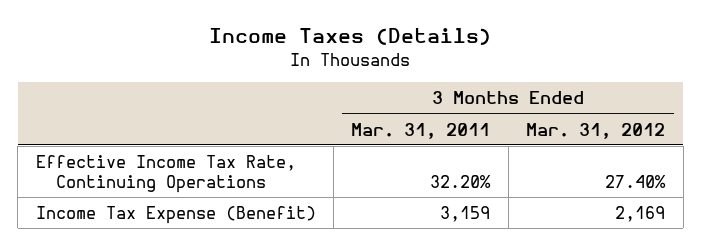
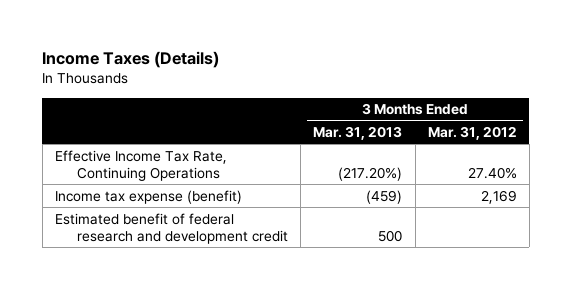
[351,122,491,139] Mar. 31, 2011 -> none
none -> [313,126,403,141] Mar. 31, 2013
[35,205,316,224] Income Tax Expense (Benefit) -> [55,189,243,204] Income tax expense (benefit)
none -> [55,212,289,244] Estimated benefit of federal research and development credit

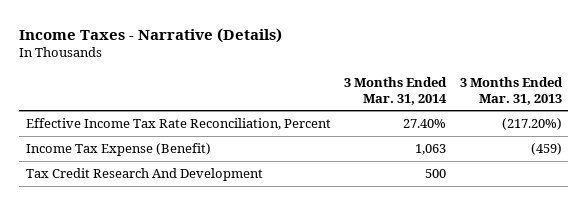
[42,51,220,69] Income Taxes (Details) -> [19,27,283,43] Income Taxes - Narrative (Details)
[427,126,517,141] Mar. 31, 2012 -> none
none -> [344,77,448,105] 3 Months Ended Mar. 31, 2014
[55,212,289,244] Estimated benefit of federal research and development credit -> none
[55,149,228,181] Effective Income Tax Rate, Continuing Operations -> [26,117,332,130] Effective Income Tax Rate Reconciliation, Percent
[55,189,243,204] Income tax expense (benefit) -> [26,142,212,156] Income Tax Expense (Benefit)
none -> [26,167,264,181] Tax Credit Research And Development

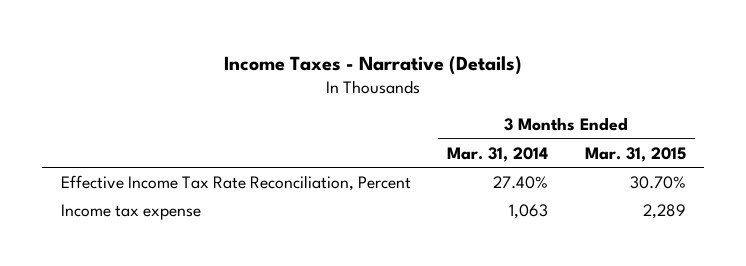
[459,77,563,105] 3 Months Ended Mar. 31, 2013 -> none
none -> [584,146,686,162] Mar. 31, 2015
[26,167,264,181] Tax Credit Research And Development -> none
[26,142,212,156] Income Tax Expense (Benefit) -> [60,203,201,220] Income tax expense

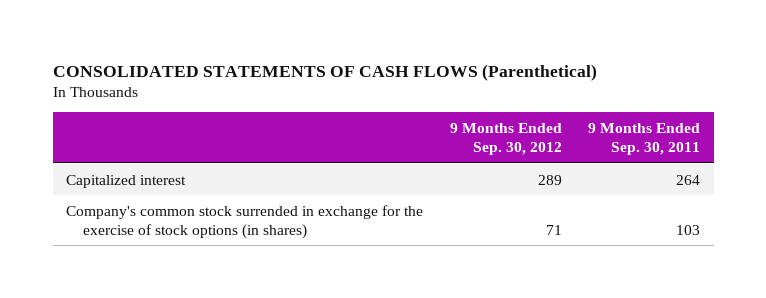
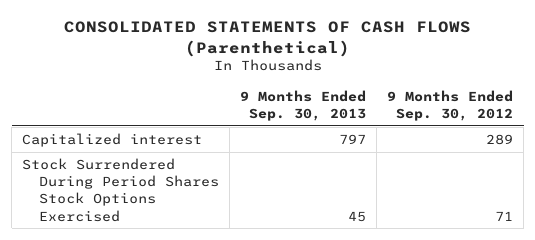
[588,122,701,156] 9 Months Ended Sep. 30, 2011 -> none
none -> [240,89,367,121] 9 Months Ended Sep. 30, 2013
[66,204,424,239] Company's common stock surrended in exchange for the exercise of stock options (in shares) -> [22,158,220,222] Stock Surrendered During Period Shares Stock Options Exercised

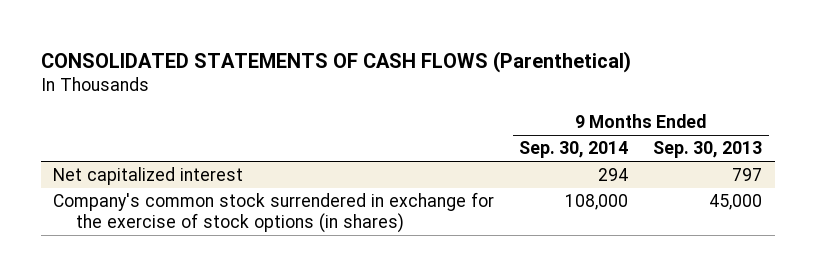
[387,89,514,121] 9 Months Ended Sep. 30, 2012 -> none
none -> [519,141,629,159] Sep. 30, 2014
[22,133,203,148] Capitalized interest -> [53,167,244,186] Net capitalized interest
[22,158,220,222] Stock Surrendered During Period Shares Stock Options Exercised -> [53,192,495,234] Company's common stock surrendered in exchange for the exercise of stock options (in shares)
[348,210,367,222] 45 -> [709,194,763,211] 45,000

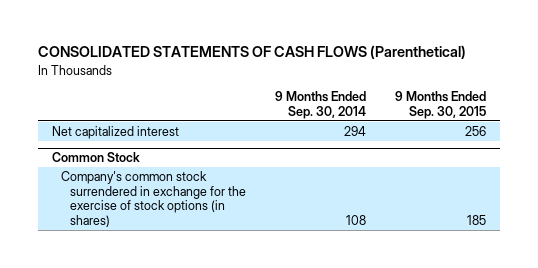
[653,141,763,159] Sep. 30, 2013 -> none
none -> [394,91,486,119] 9 Months Ended Sep. 30, 2015
none -> [52,152,141,163] Common Stock
[565,194,629,211] 108,000 -> [345,214,366,225] 108

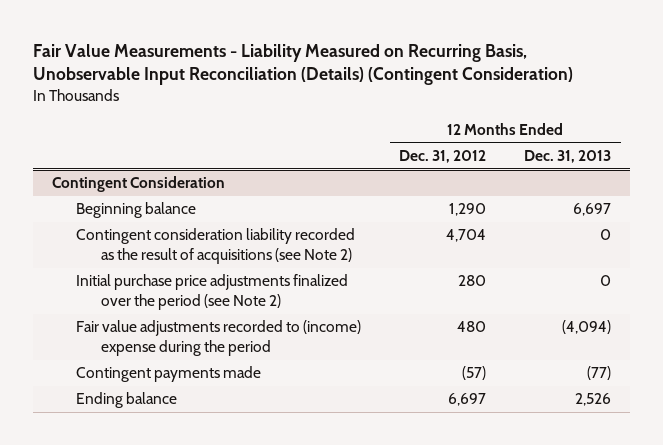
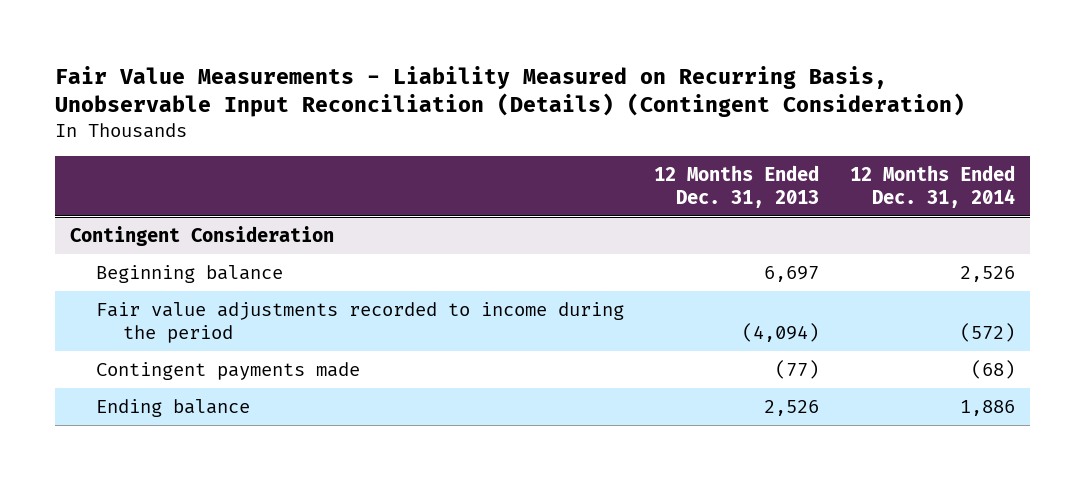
[399,150,487,164] Dec. 31, 2012 -> none
none -> [849,164,1015,208] 12 Months Ended Dec. 31, 2014
[76,228,356,265] Contingent consideration liability recorded as the result of acquisitions (see Note 2) -> none
[76,274,349,311] Initial purchase price adjustments finalized over the period (see Note 2) -> none
[76,320,362,357] Fair value adjustments recorded to (income) expense during the period -> [96,302,625,343] Fair value adjustments recorded to income during the period

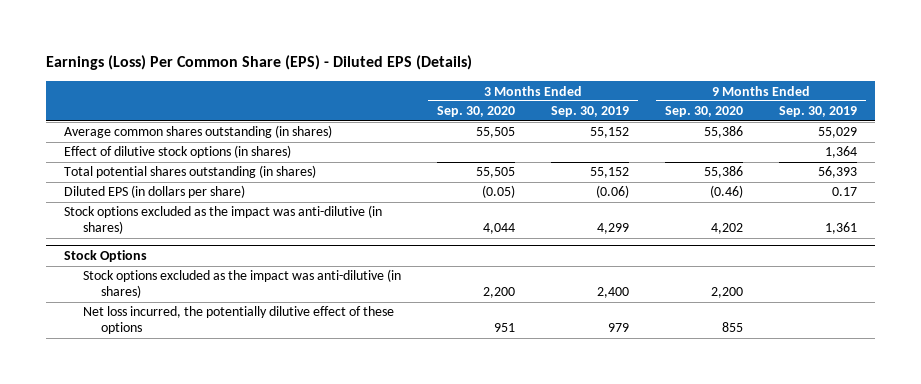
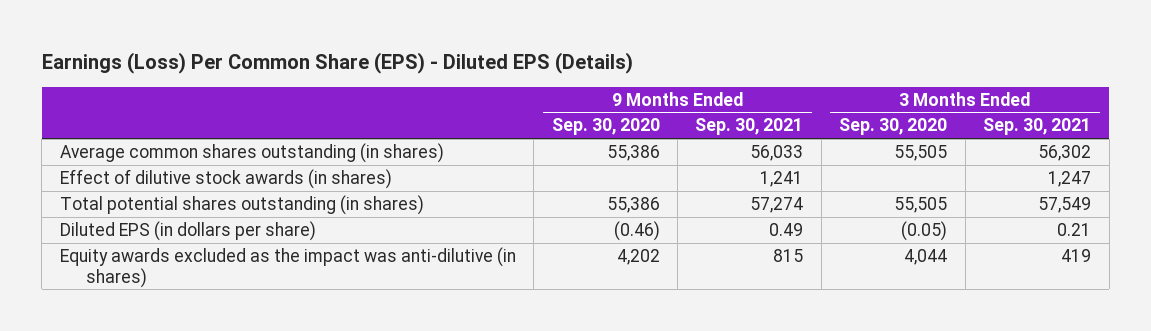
[550,106,629,118] Sep. 30, 2019 -> none
[778,106,857,118] Sep. 30, 2019 -> none
none -> [695,118,804,136] Sep. 30, 2021
none -> [983,118,1092,136] Sep. 30, 2021
[64,145,292,159] Effect of dilutive stock options (in shares) -> [59,169,392,190] Effect of dilutive stock awards (in shares)
[64,250,148,263] Stock Options -> none
[82,269,401,299] Stock options excluded as the impact was anti-dilutive (in shares) -> none
[82,306,394,335] Net loss incurred, the potentially dilutive effect of these options -> none
[64,205,383,235] Stock options excluded as the impact was anti-dilutive (in shares) -> [59,247,516,288] Equity awards excluded as the impact was anti-dilutive (in shares)

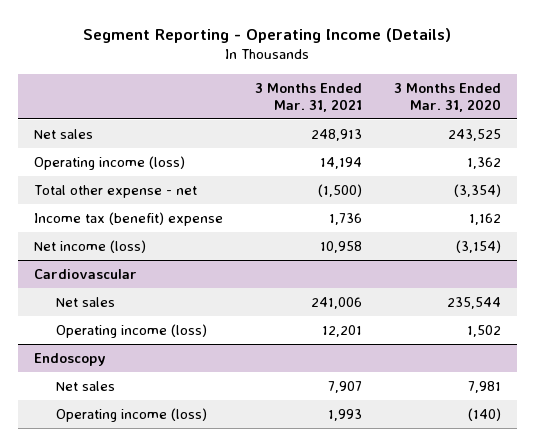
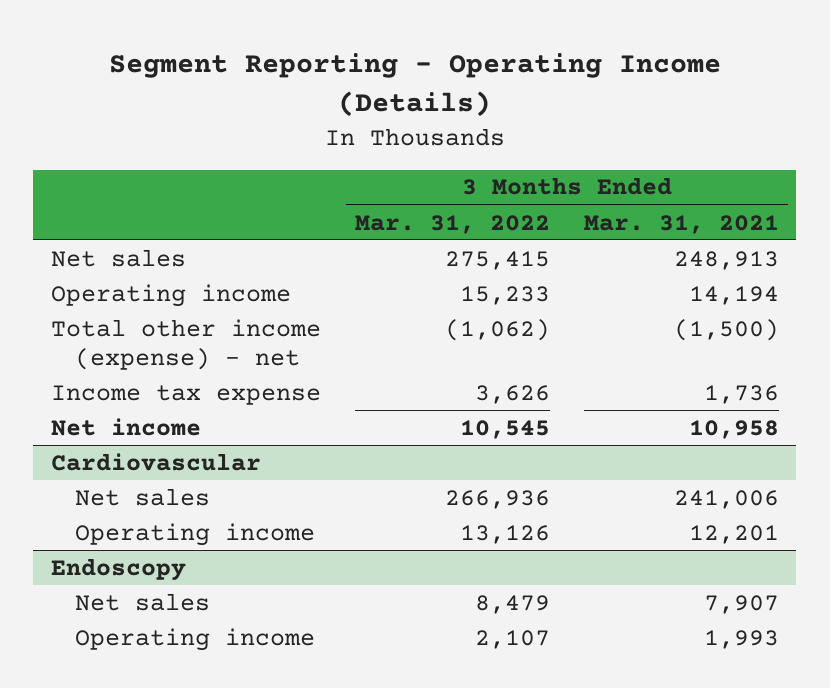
[394,82,502,112] 3 Months Ended Mar. 31, 2020 -> none
none -> [354,214,550,234] Mar. 31, 2022
[33,155,185,170] Operating income (loss) -> [50,283,291,307] Operating income
[33,184,197,198] Total other expense - net -> [50,318,321,370] Total other income (expense) - net
[33,211,223,226] Income tax (benefit) expense -> [50,384,321,405] Income tax expense
[33,239,146,253] Net income (loss) -> [50,417,201,436] Net income
[56,323,208,338] Operating income (loss) -> [75,522,316,546] Operating income
[56,407,208,422] Operating income (loss) -> [75,627,316,651] Operating income

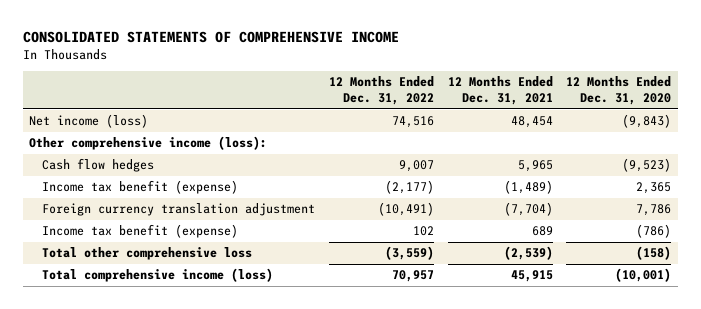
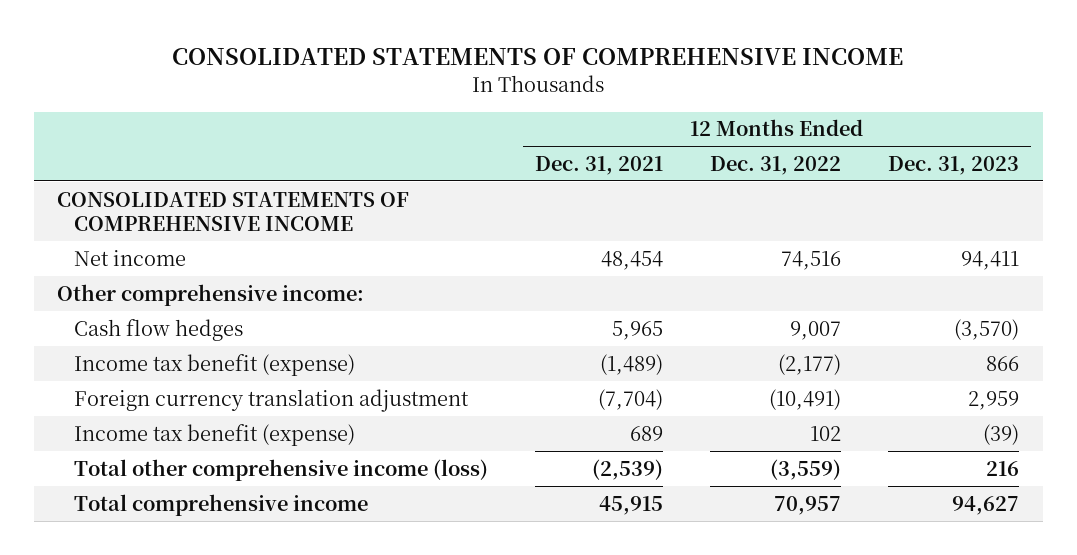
[566,76,672,106] 12 Months Ended Dec. 31, 2020 -> none
none -> [888,155,1020,175] Dec. 31, 2023
none -> [57,191,410,232] CONSOLIDATED STATEMENTS OF COMPREHENSIVE INCOME
[29,114,149,129] Net income (loss) -> [73,249,186,266] Net income
[29,136,268,151] Other comprehensive income (loss): -> [57,283,365,306] Other comprehensive income:
[42,247,253,261] Total other comprehensive loss -> [73,458,488,481] Total other comprehensive income (loss)
[42,268,274,283] Total comprehensive income (loss) -> [73,493,368,516] Total comprehensive income

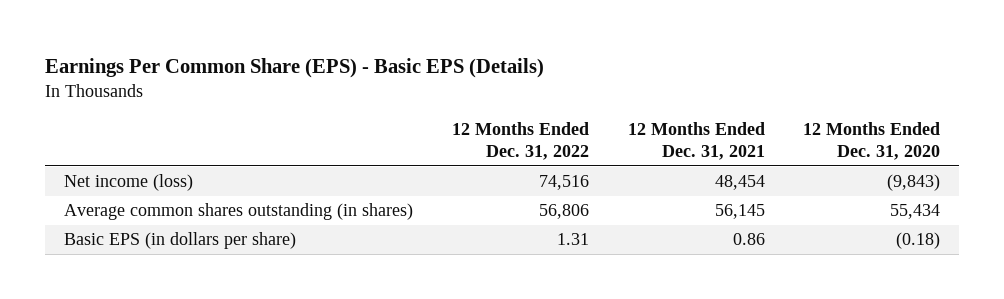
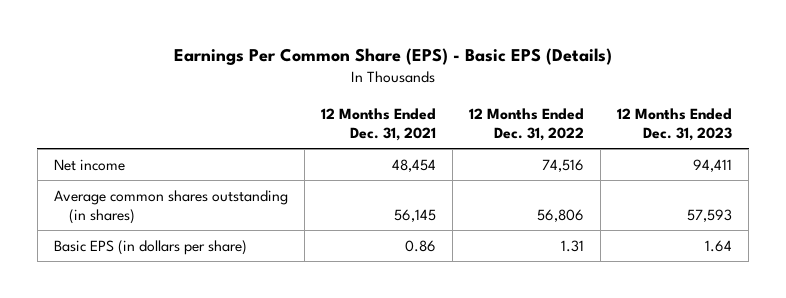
[803,122,941,161] 12 Months Ended Dec. 31, 2020 -> none
none -> [617,107,733,141] 12 Months Ended Dec. 31, 2023
[64,174,194,192] Net income (loss) -> [53,158,125,171] Net income

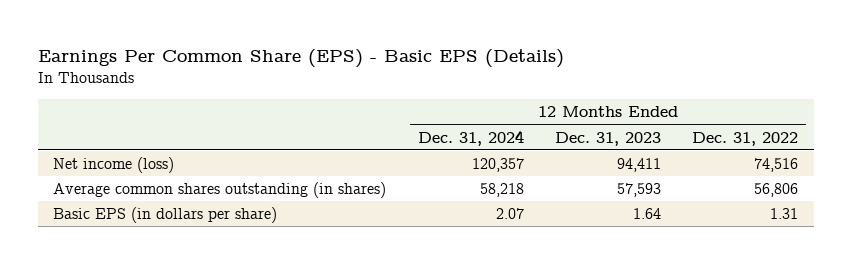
[320,107,436,141] 12 Months Ended Dec. 31, 2021 -> none
none -> [417,129,524,146] Dec. 31, 2024
[53,158,125,171] Net income -> [53,157,175,174] Net income (loss)

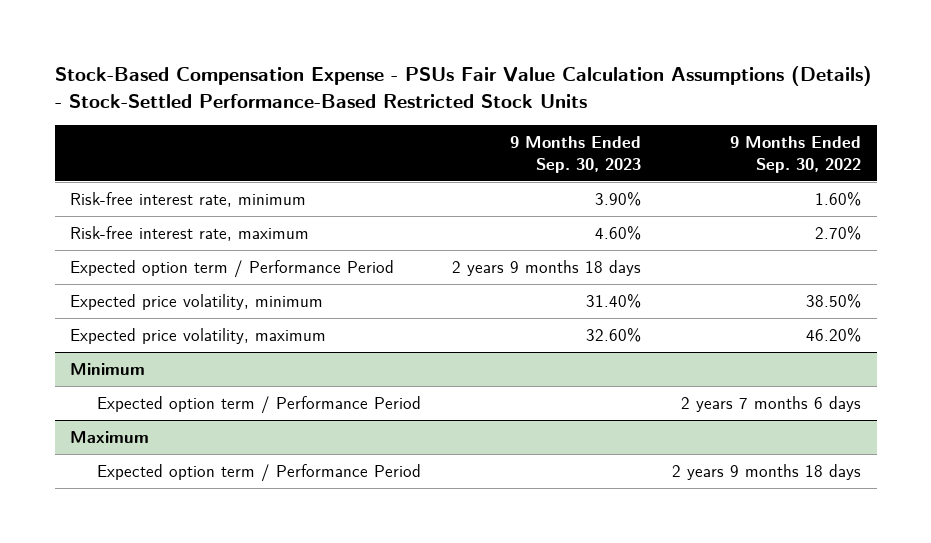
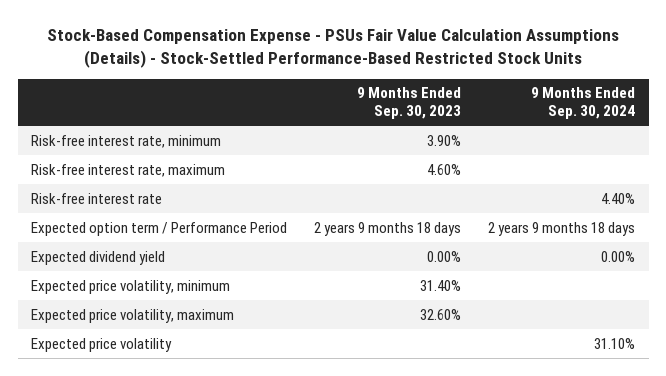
[730,136,862,173] 9 Months Ended Sep. 30, 2022 -> none
none -> [531,87,636,120] 9 Months Ended Sep. 30, 2024
none -> [31,192,163,204] Risk-free interest rate
none -> [31,250,166,265] Expected dividend yield
[70,363,146,376] Minimum -> none
[96,396,421,415] Expected option term / Performance Period -> none
[70,431,150,444] Maximum -> none
[96,464,421,483] Expected option term / Performance Period -> none
none -> [31,337,173,352] Expected price volatility

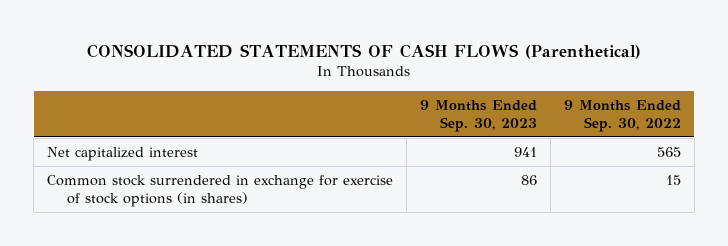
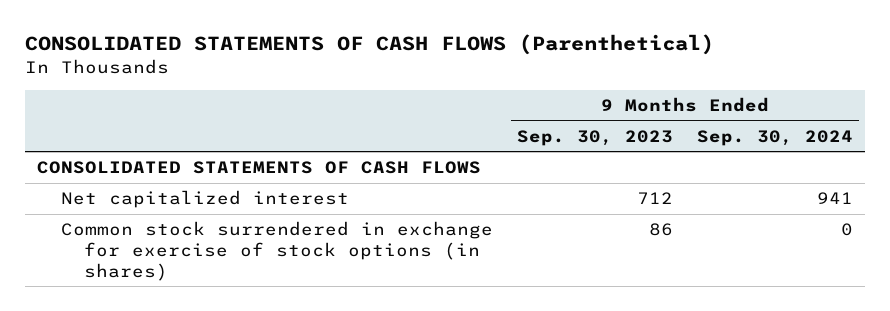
[563,100,681,132] 9 Months Ended Sep. 30, 2022 -> none
none -> [697,129,854,146] Sep. 30, 2024
none -> [36,161,481,175] CONSOLIDATED STATEMENTS OF CASH FLOWS
[513,147,537,158] 941 -> [636,192,673,205] 712

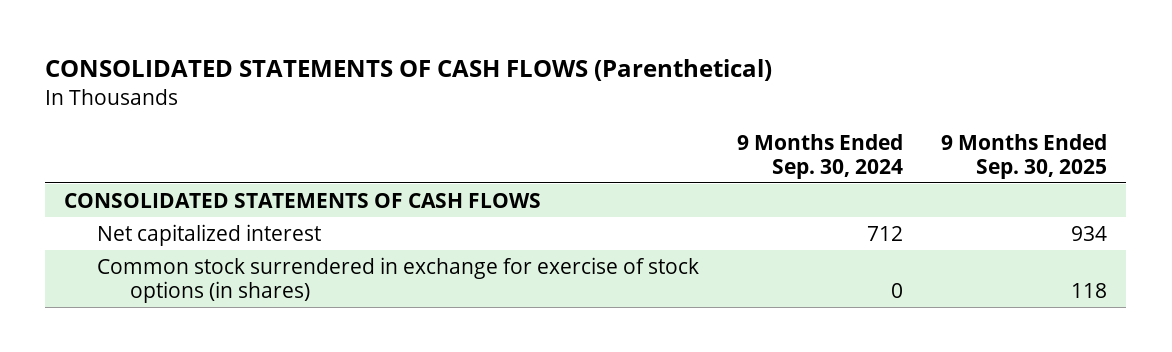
[516,129,673,146] Sep. 30, 2023 -> none
none -> [941,133,1108,179] 9 Months Ended Sep. 30, 2025
[817,192,854,205] 941 -> [867,225,904,241] 712

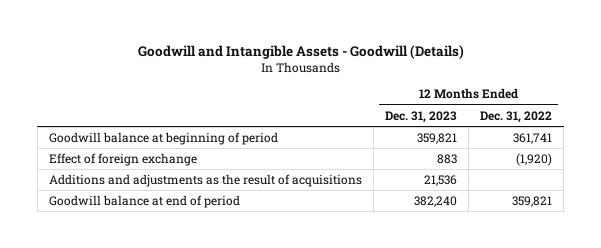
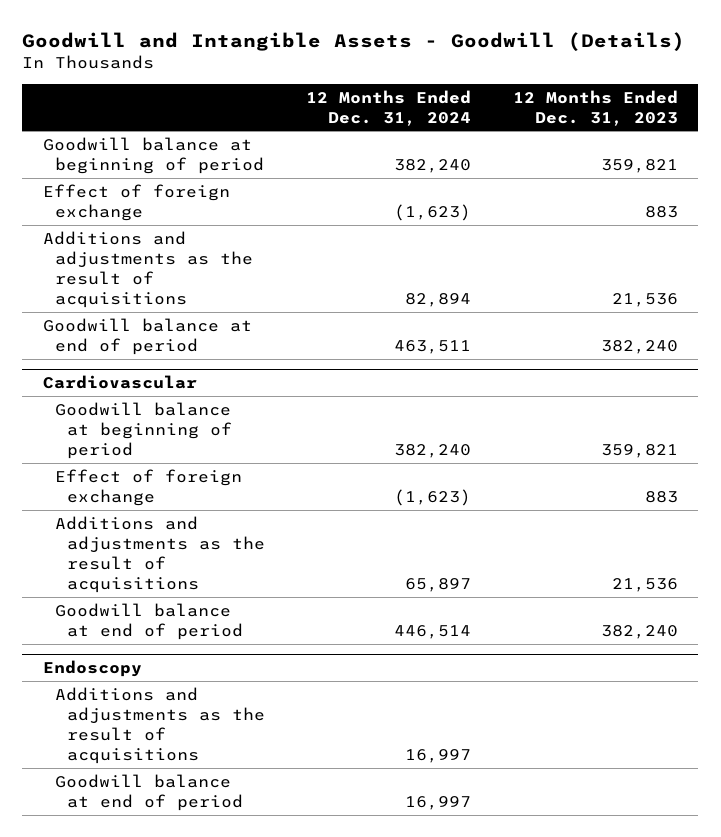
[480,110,553,123] Dec. 31, 2022 -> none
none -> [306,89,472,126] 12 Months Ended Dec. 31, 2024
none -> [43,374,198,389] Cardiovascular
none -> [54,401,232,459] Goodwill balance at beginning of period
none -> [54,468,242,506] Effect of foreign exchange
none -> [54,515,265,594] Additions and adjustments as the result of acquisitions
none -> [54,602,243,640] Goodwill balance at end of period
none -> [43,659,143,677] Endoscopy
none -> [54,686,265,765] Additions and adjustments as the result of acquisitions
none -> [54,773,243,811] Goodwill balance at end of period

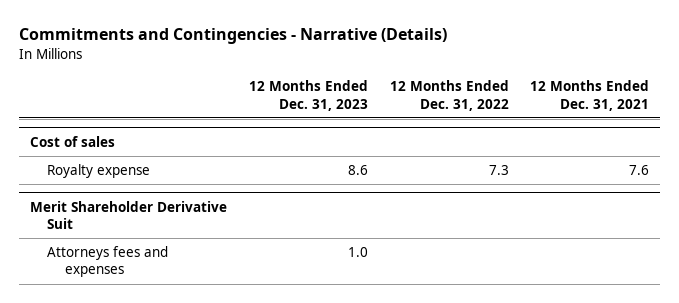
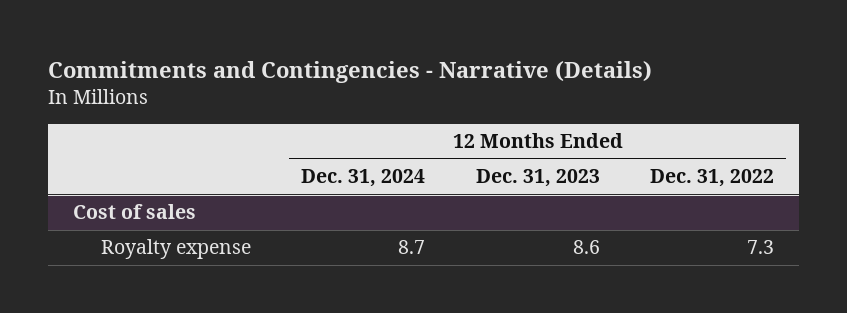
[530,80,650,111] 12 Months Ended Dec. 31, 2021 -> none
none -> [301,169,426,188] Dec. 31, 2024
[29,200,227,230] Merit Shareholder Derivative Suit -> none
[47,245,169,278] Attorneys fees and expenses -> none

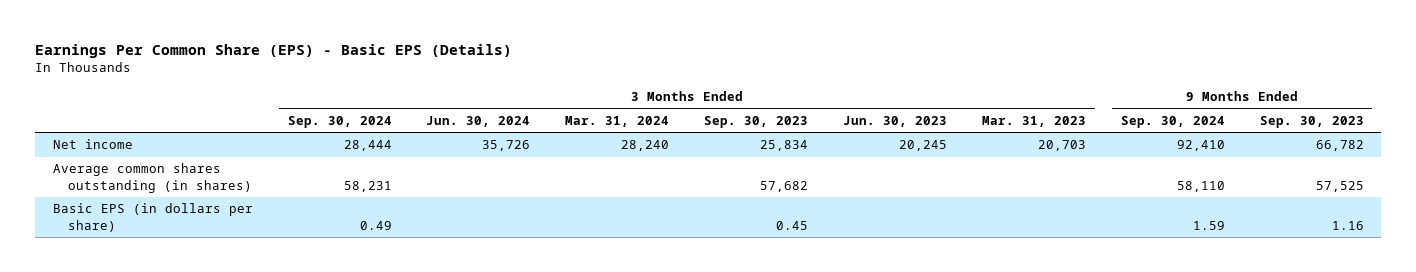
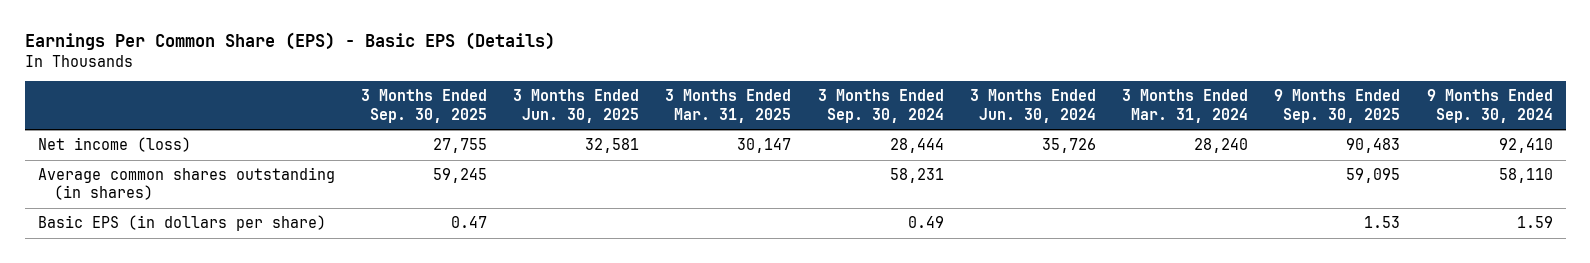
[704,116,809,129] Sep. 30, 2023 -> none
[843,116,948,128] Jun. 30, 2023 -> none
[982,116,1087,128] Mar. 31, 2023 -> none
[1259,116,1364,129] Sep. 30, 2023 -> none
none -> [360,89,487,123] 3 Months Ended Sep. 30, 2025
none -> [513,89,640,123] 3 Months Ended Jun. 30, 2025
none -> [665,89,792,123] 3 Months Ended Mar. 31, 2025
none -> [1274,89,1401,123] 9 Months Ended Sep. 30, 2025
[52,139,133,150] Net income -> [37,137,191,153] Net income (loss)

